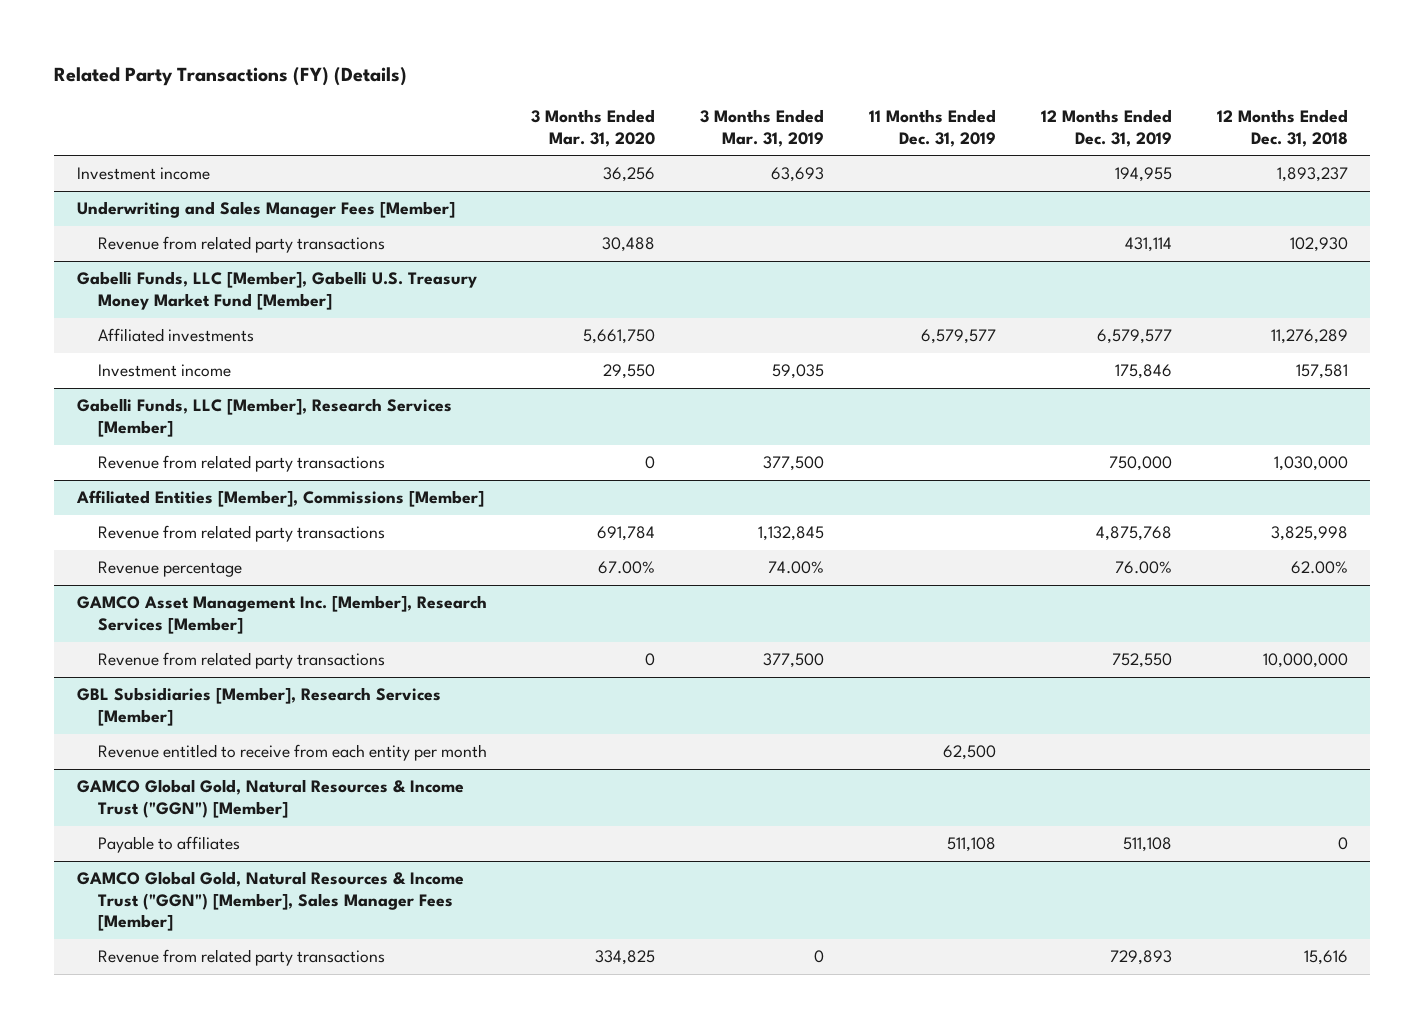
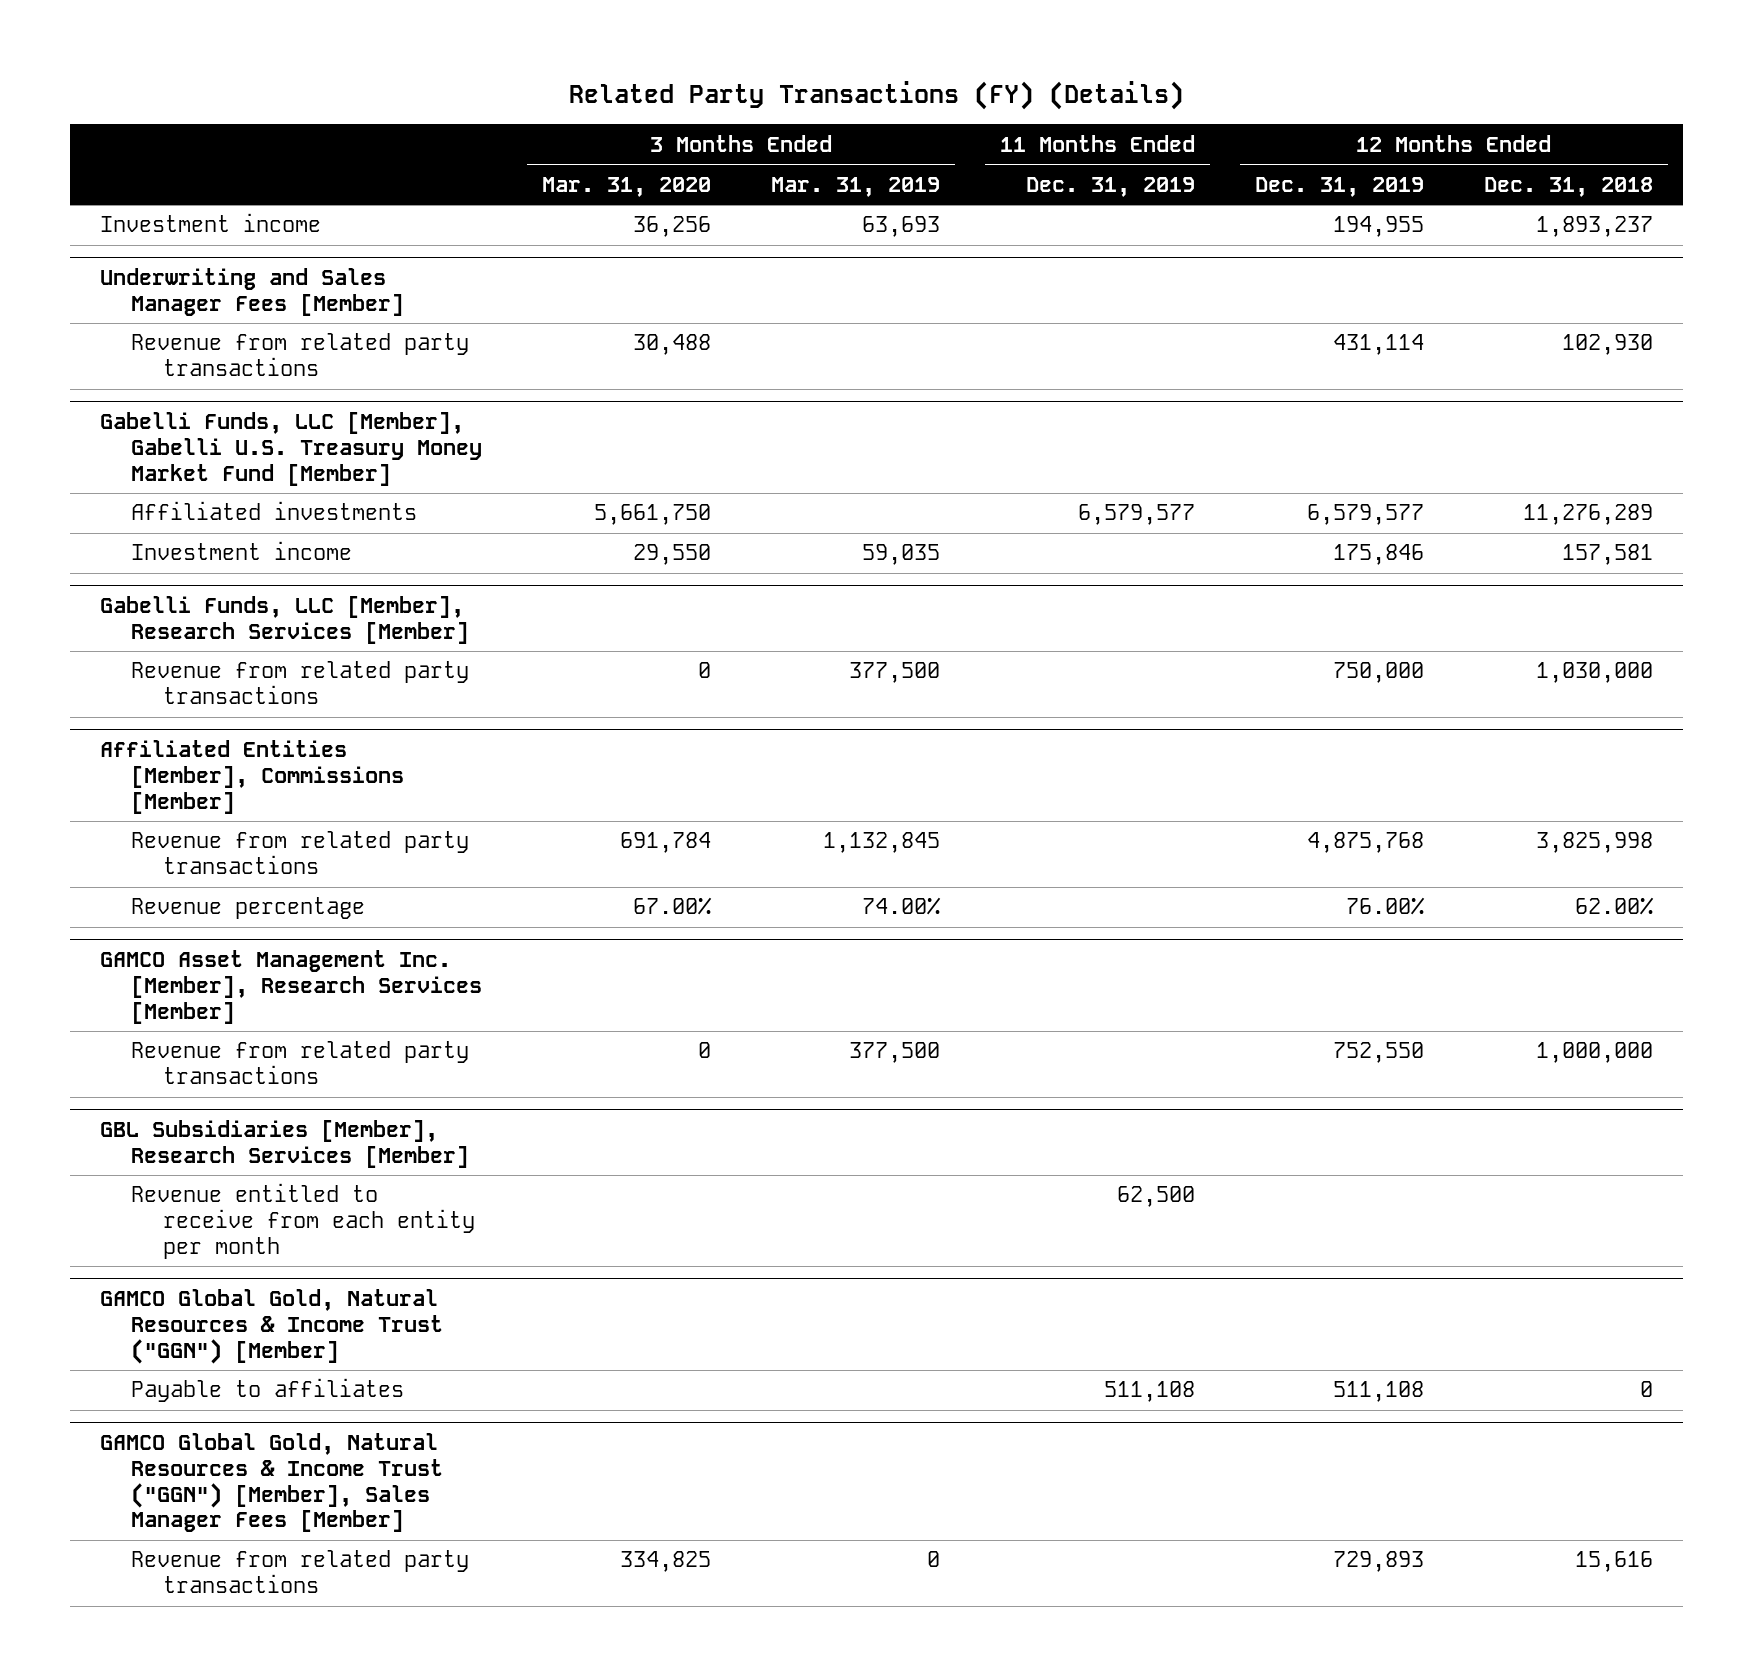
[1262,653,1348,669] 10,000,000 -> [1536,1042,1654,1064] 1,000,000

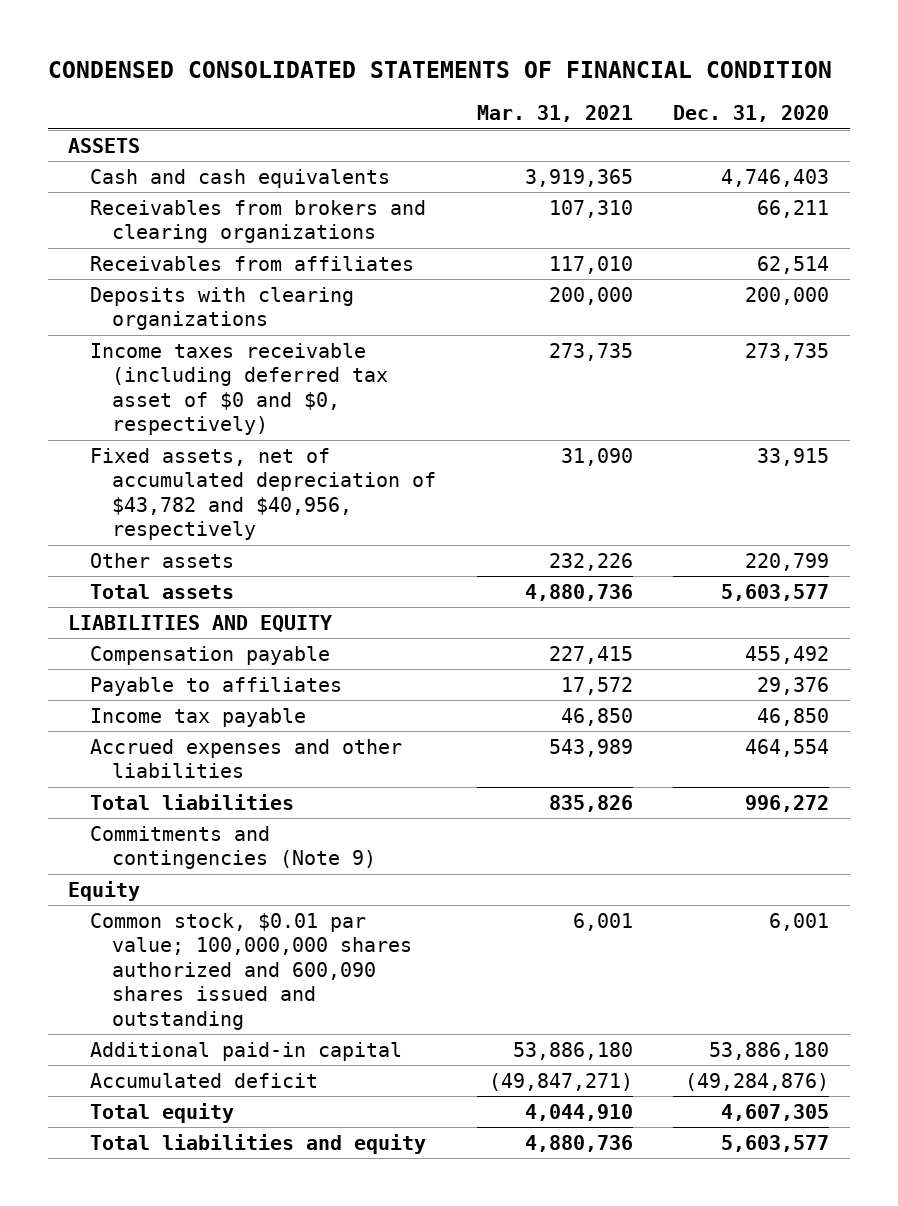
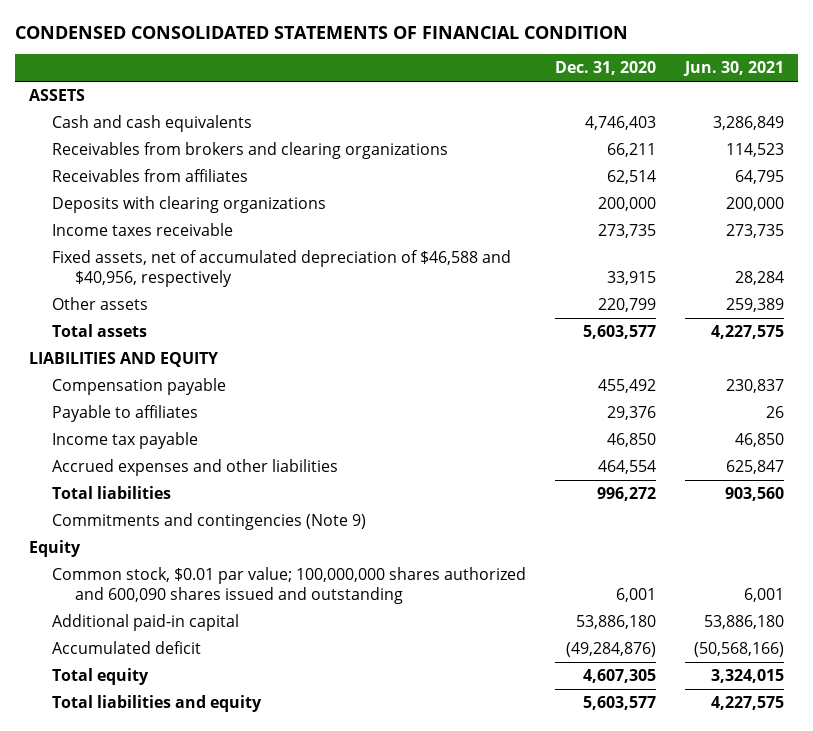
[476,105,633,123] Mar. 31, 2021 -> none
none -> [682,61,784,77] Jun. 30, 2021
[90,342,389,436] Income taxes receivable (including deferred tax asset of $0 and $0, respectively) -> [51,222,233,236] Income taxes receivable
[90,447,437,541] Fixed assets, net of accumulated depreciation of $43,782 and $40,956, respectively -> [51,249,511,287] Fixed assets, net of accumulated depreciation of $46,588 and $40,956, respectively

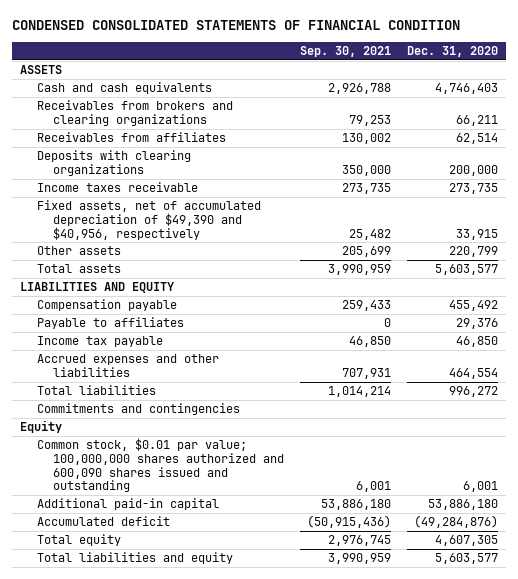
[682,61,784,77] Jun. 30, 2021 -> none
none -> [300,46,392,58] Sep. 30, 2021
[51,249,511,287] Fixed assets, net of accumulated depreciation of $46,588 and $40,956, respectively -> [36,200,261,240] Fixed assets, net of accumulated depreciation of $49,390 and $40,956, respectively
[51,512,366,530] Commitments and contingencies (Note 9) -> [36,403,240,416] Commitments and contingencies

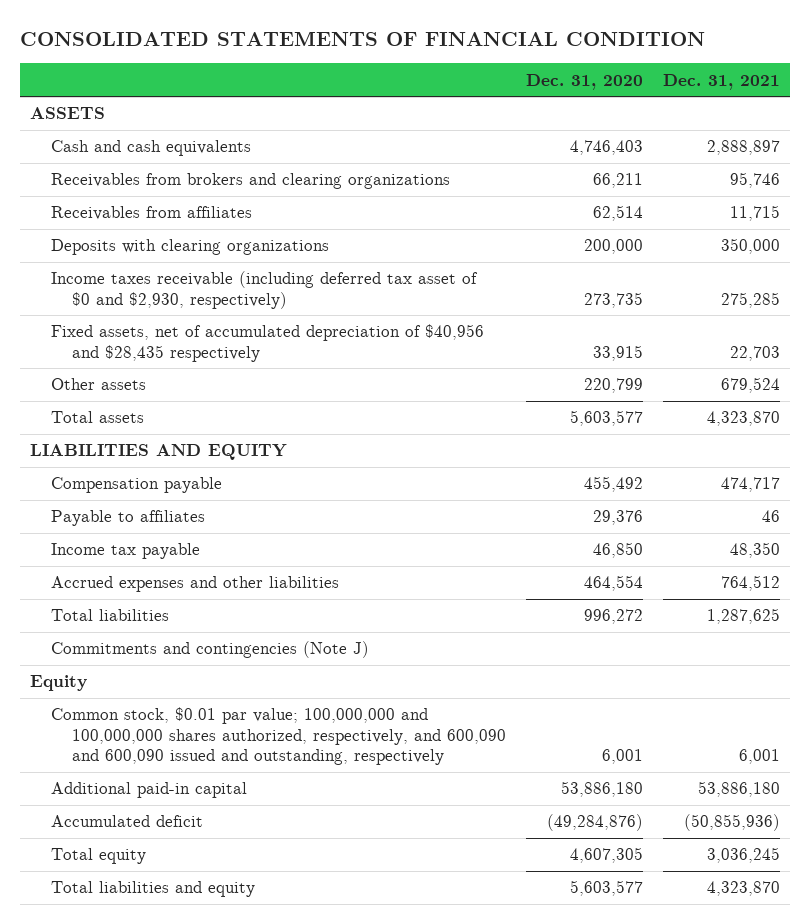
[11,20,460,31] CONDENSED CONSOLIDATED STATEMENTS OF FINANCIAL CONDITION -> [20,31,706,47] CONSOLIDATED STATEMENTS OF FINANCIAL CONDITION
[300,46,392,58] Sep. 30, 2021 -> none
none -> [663,73,781,90] Dec. 31, 2021
[36,182,198,193] Income taxes receivable -> [51,271,479,309] Income taxes receivable (including deferred tax asset of $0 and $2,930, respectively)
[36,200,261,240] Fixed assets, net of accumulated depreciation of $49,390 and $40,956, respectively -> [51,324,485,362] Fixed assets, net of accumulated depreciation of $40,956 and $28,435 respectively
[36,403,240,416] Commitments and contingencies -> [51,641,370,659] Commitments and contingencies (Note J)
[36,438,285,493] Common stock, $0.01 par value; 100,000,000 shares authorized and 600,090 shares issued and outstanding -> [51,707,507,766] Common stock, $0.01 par value; 100,000,000 and 100,000,000 shares authorized, respectively, and 600,090 and 600,090 issued and outstanding, respectively

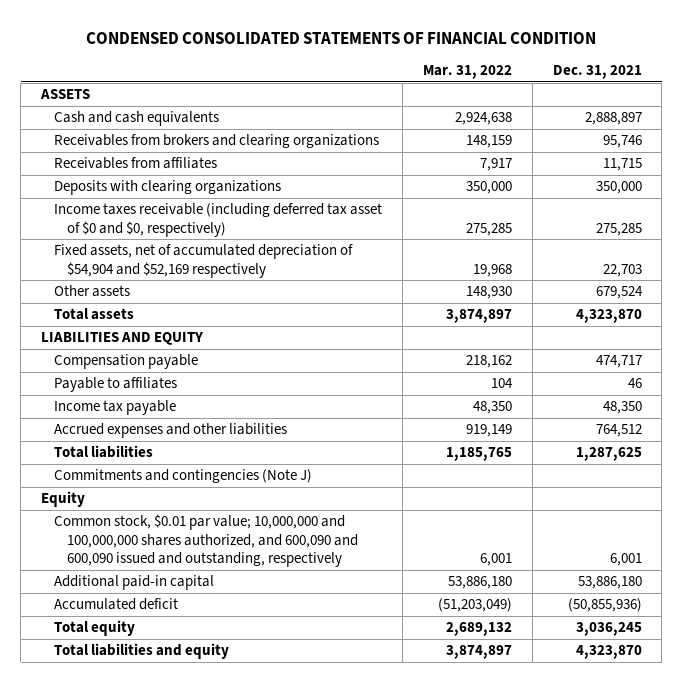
[20,31,706,47] CONSOLIDATED STATEMENTS OF FINANCIAL CONDITION -> [86,31,597,44] CONDENSED CONSOLIDATED STATEMENTS OF FINANCIAL CONDITION
[526,73,644,90] Dec. 31, 2020 -> none
none -> [422,65,512,80] Mar. 31, 2022
[51,271,479,309] Income taxes receivable (including deferred tax asset of $0 and $2,930, respectively) -> [54,203,383,237] Income taxes receivable (including deferred tax asset of $0 and $0, respectively)
[51,324,485,362] Fixed assets, net of accumulated depreciation of $40,956 and $28,435 respectively -> [54,244,354,278] Fixed assets, net of accumulated depreciation of $54,904 and $52,169 respectively
[51,707,507,766] Common stock, $0.01 par value; 100,000,000 and 100,000,000 shares authorized, respectively, and 600,090 and 600,090 issued and outstanding, respectively -> [54,514,359,567] Common stock, $0.01 par value; 10,000,000 and 100,000,000 shares authorized, and 600,090 and 600,090 issued and outstanding, respectively

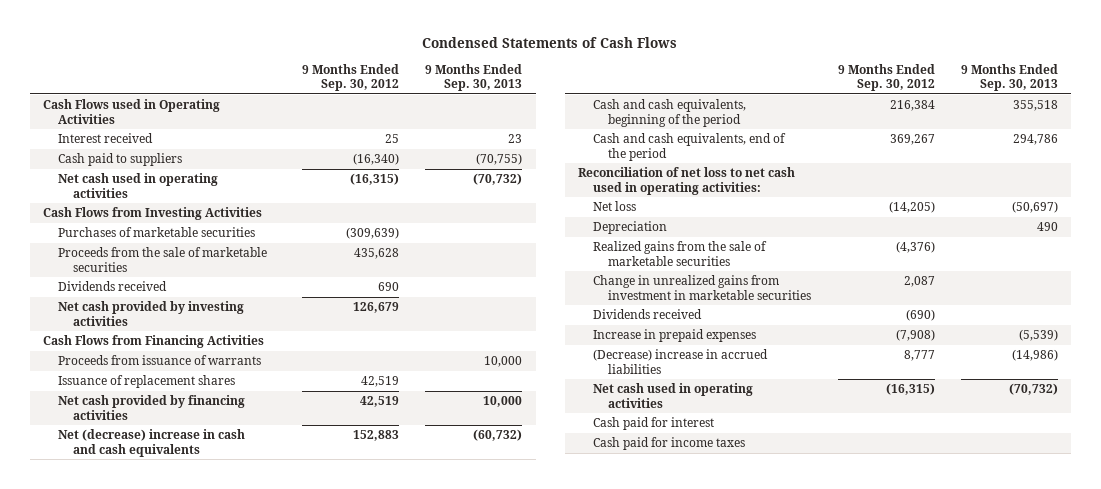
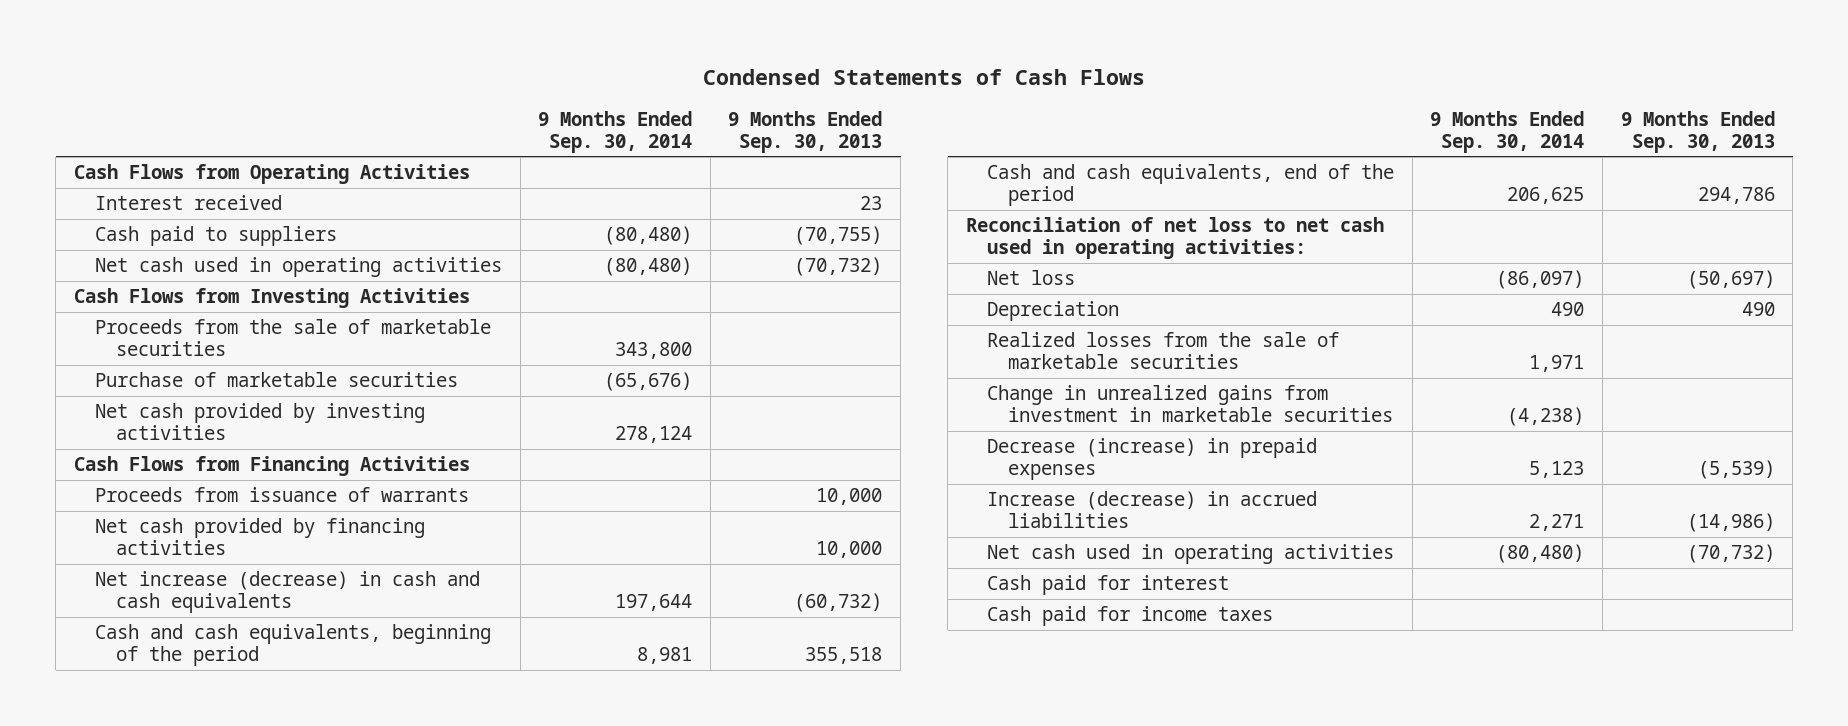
[302,63,400,92] 9 Months Ended Sep. 30, 2012 -> none
none -> [538,110,693,153] 9 Months Ended Sep. 30, 2014
[42,99,220,124] Cash Flows used in Operating Activities -> [73,164,470,185] Cash Flows from Operating Activities
[57,227,255,238] Purchases of marketable securities -> none
[57,281,167,292] Dividends received -> none
none -> [94,372,458,388] Purchase of marketable securities
[57,375,235,389] Issuance of replacement shares -> none
[57,429,245,457] Net (decrease) increase in cash and cash equivalents -> [94,571,480,614] Net increase (decrease) in cash and cash equivalents
[593,241,768,266] Realized gains from the sale of marketable securities -> [987,332,1340,370] Realized losses from the sale of marketable securities
[593,309,703,320] Dividends received -> none
[593,329,757,343] Increase in prepaid expenses -> [987,438,1318,481] Decrease (increase) in prepaid expenses
[593,349,769,374] (Decrease) increase in accrued liabilities -> [987,491,1318,529] Increase (decrease) in accrued liabilities

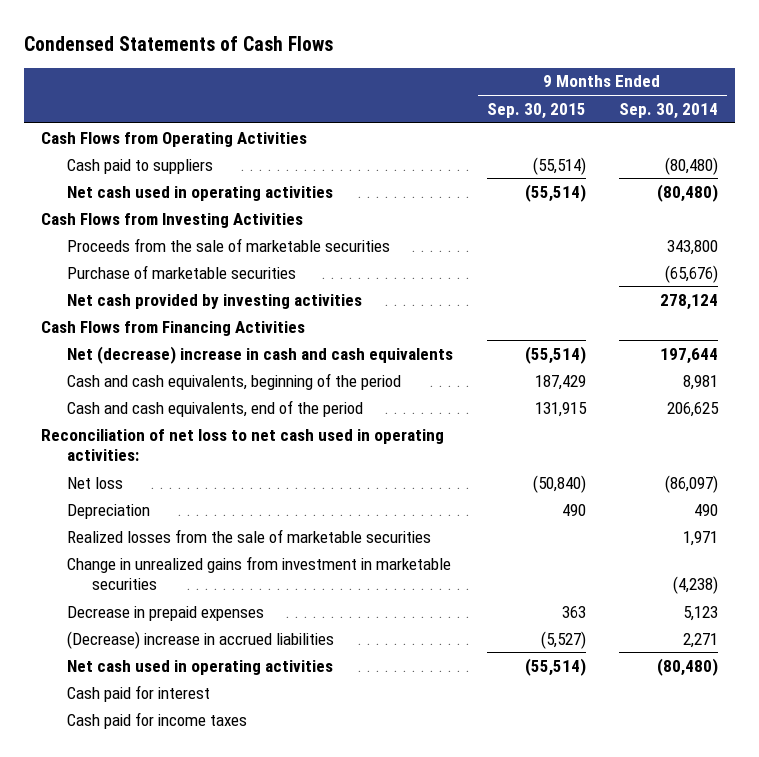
[728,110,883,153] 9 Months Ended Sep. 30, 2013 -> none
none -> [486,102,586,119] Sep. 30, 2015
[94,195,282,211] Interest received -> none
[94,487,469,503] Proceeds from issuance of warrants -> none
[94,518,425,556] Net cash provided by financing activities -> none
[94,571,480,614] Net increase (decrease) in cash and cash equivalents -> [66,345,453,364] Net (decrease) increase in cash and cash equivalents
[987,438,1318,481] Decrease (increase) in prepaid expenses -> [66,605,264,621] Decrease in prepaid expenses
[987,491,1318,529] Increase (decrease) in accrued liabilities -> [66,630,334,649] (Decrease) increase in accrued liabilities

